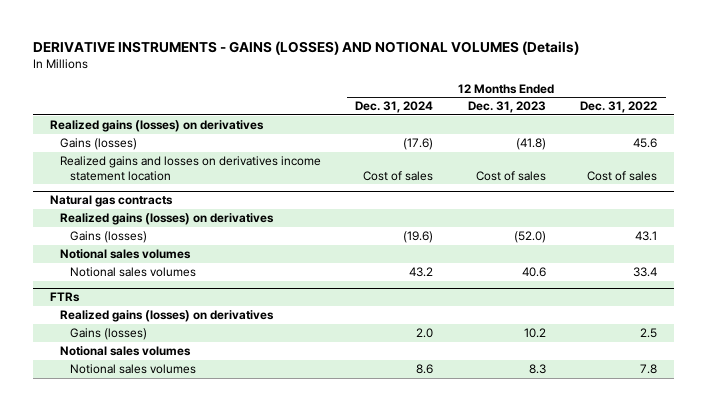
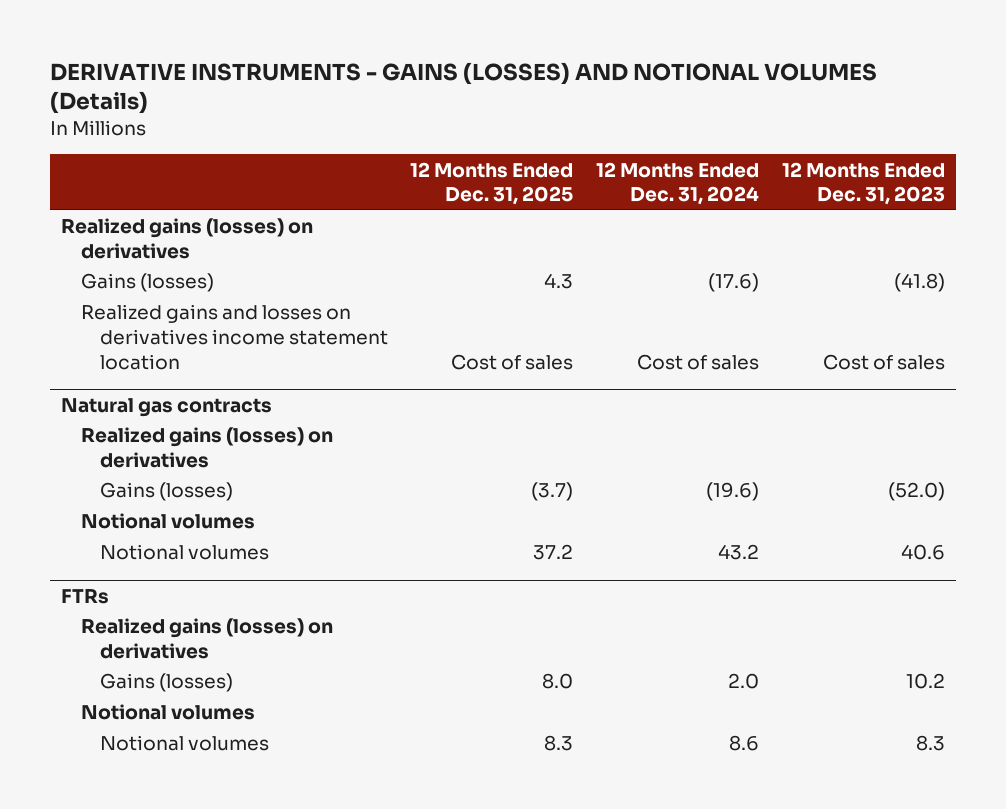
[580,101,658,114] Dec. 31, 2022 -> none
none -> [410,161,574,206] 12 Months Ended Dec. 31, 2025
[59,249,191,260] Notional sales volumes -> [80,513,255,530] Notional volumes
[69,267,196,278] Notional sales volumes -> [99,544,269,561] Notional volumes
[59,346,191,357] Notional sales volumes -> [80,704,255,721] Notional volumes
[69,364,196,375] Notional sales volumes -> [99,735,269,752] Notional volumes

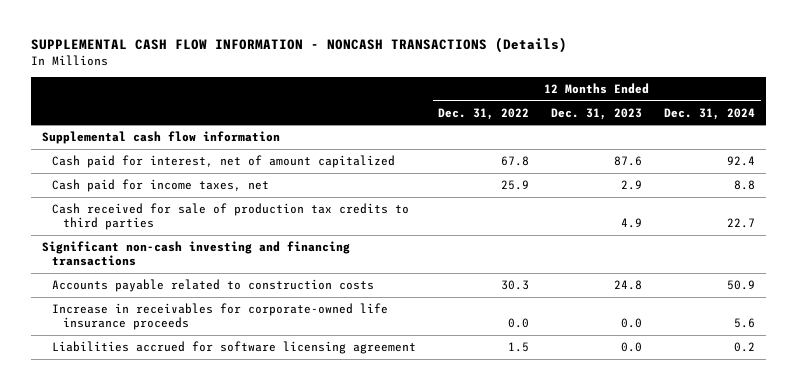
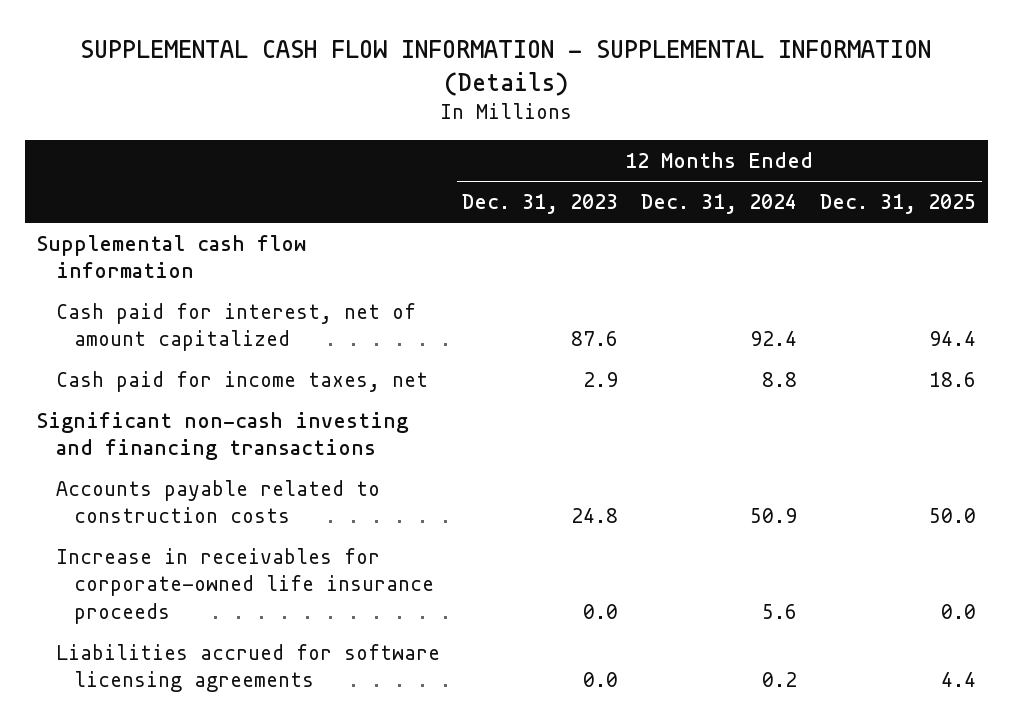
[30,37,567,54] SUPPLEMENTAL CASH FLOW INFORMATION - NONCASH TRANSACTIONS (Details) -> [80,39,932,96] SUPPLEMENTAL CASH FLOW INFORMATION - SUPPLEMENTAL INFORMATION (Details)
[438,107,530,120] Dec. 31, 2022 -> none
none -> [820,194,977,215] Dec. 31, 2025
[52,202,410,231] Cash received for sale of production tax credits to third parties -> none
[52,340,417,354] Liabilities accrued for software licensing agreement -> [55,643,440,693] Liabilities accrued for software licensing agreements

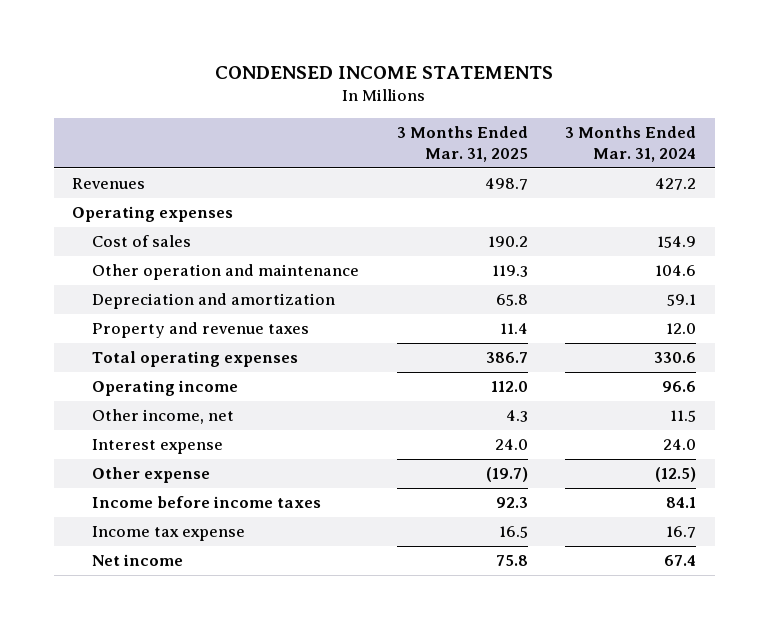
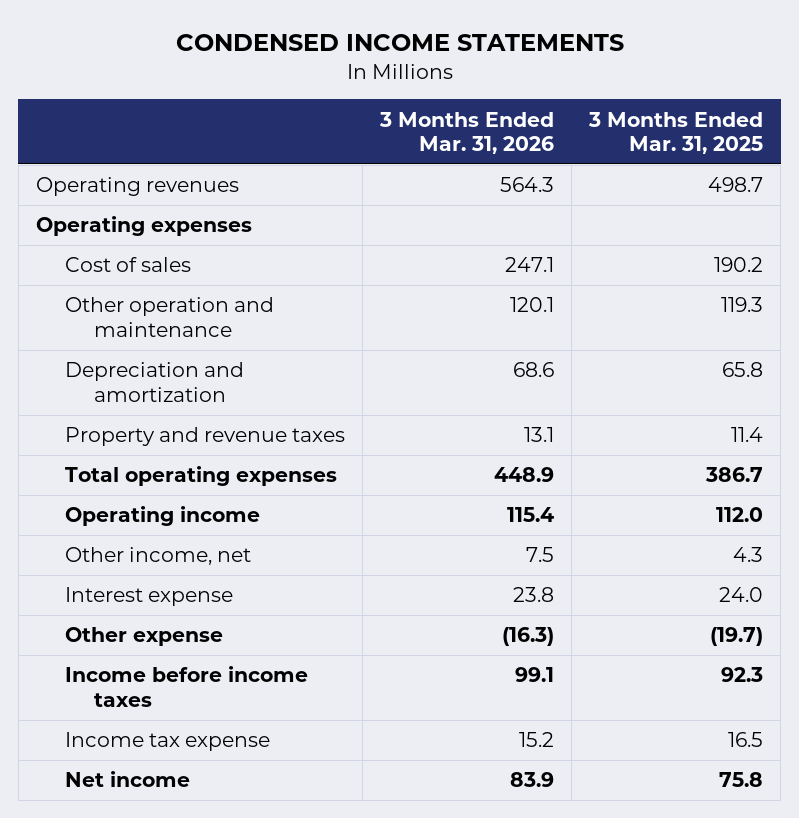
[565,126,697,162] 3 Months Ended Mar. 31, 2024 -> none
none -> [379,111,555,154] 3 Months Ended Mar. 31, 2026
[72,178,146,190] Revenues -> [35,177,239,197] Operating revenues

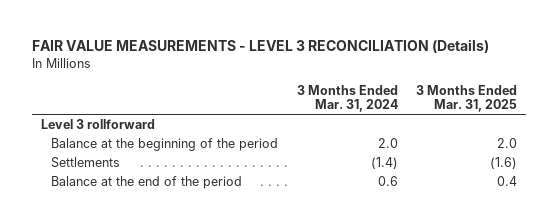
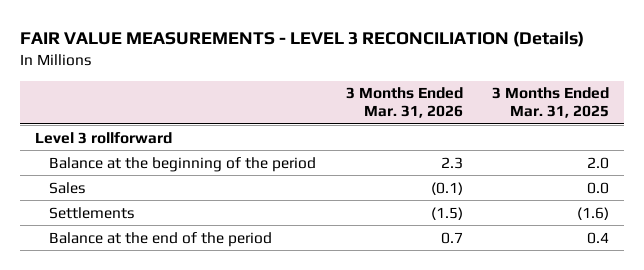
[296,84,398,113] 3 Months Ended Mar. 31, 2024 -> none
none -> [345,87,463,119] 3 Months Ended Mar. 31, 2026
none -> [49,181,86,194] Sales

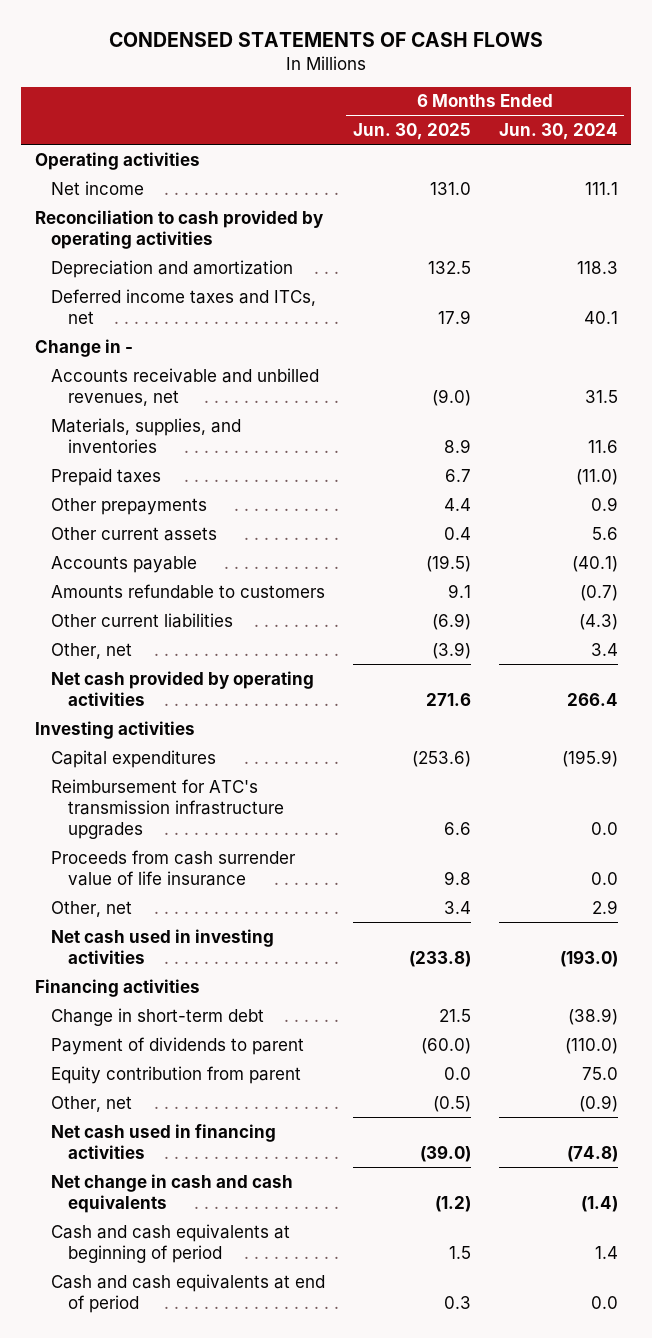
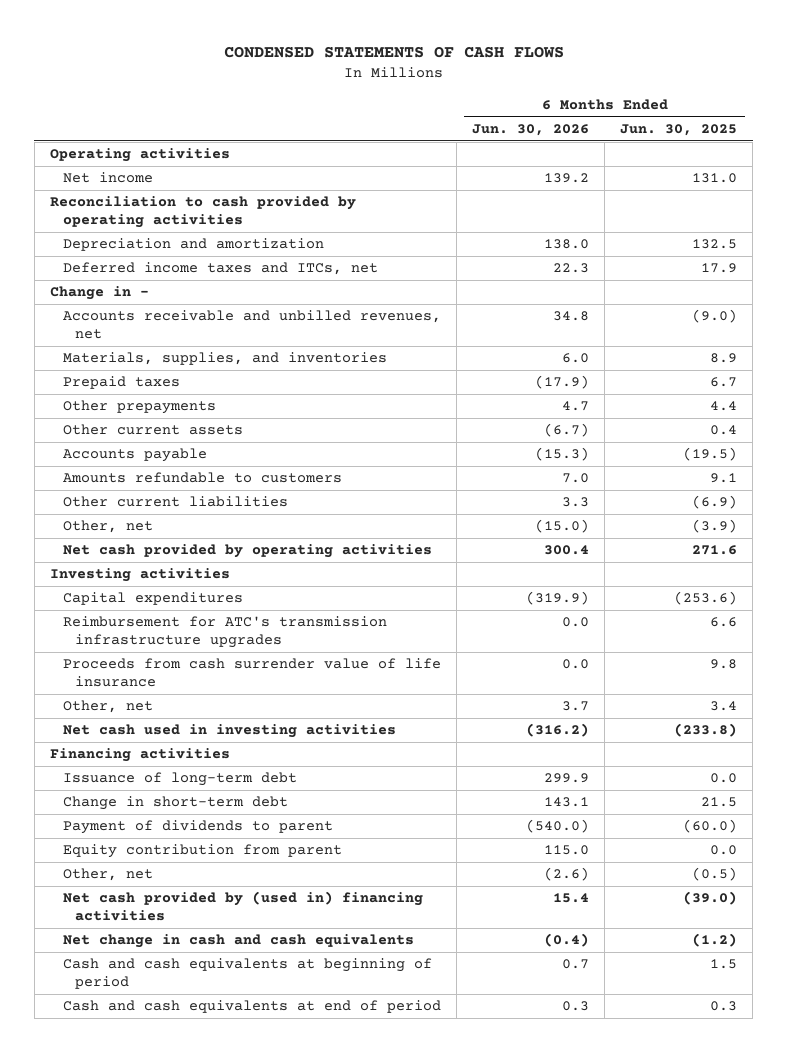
[498,123,618,141] Jun. 30, 2024 -> none
none -> [471,123,589,136] Jun. 30, 2026
none -> [62,772,297,787] Issuance of long-term debt
[51,1123,277,1159] Net cash used in financing activities -> [62,891,423,921] Net cash provided by (used in) financing activities

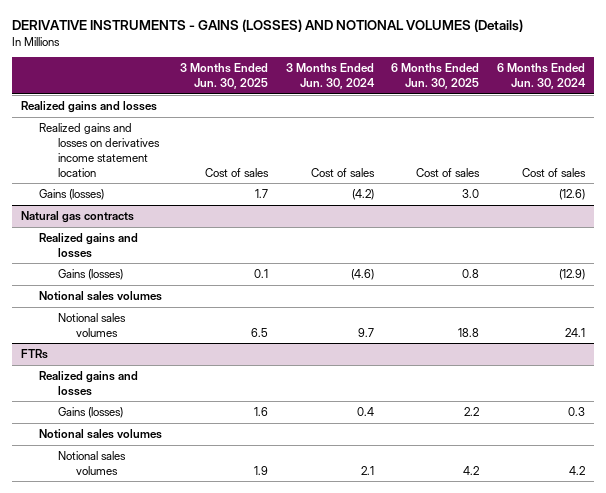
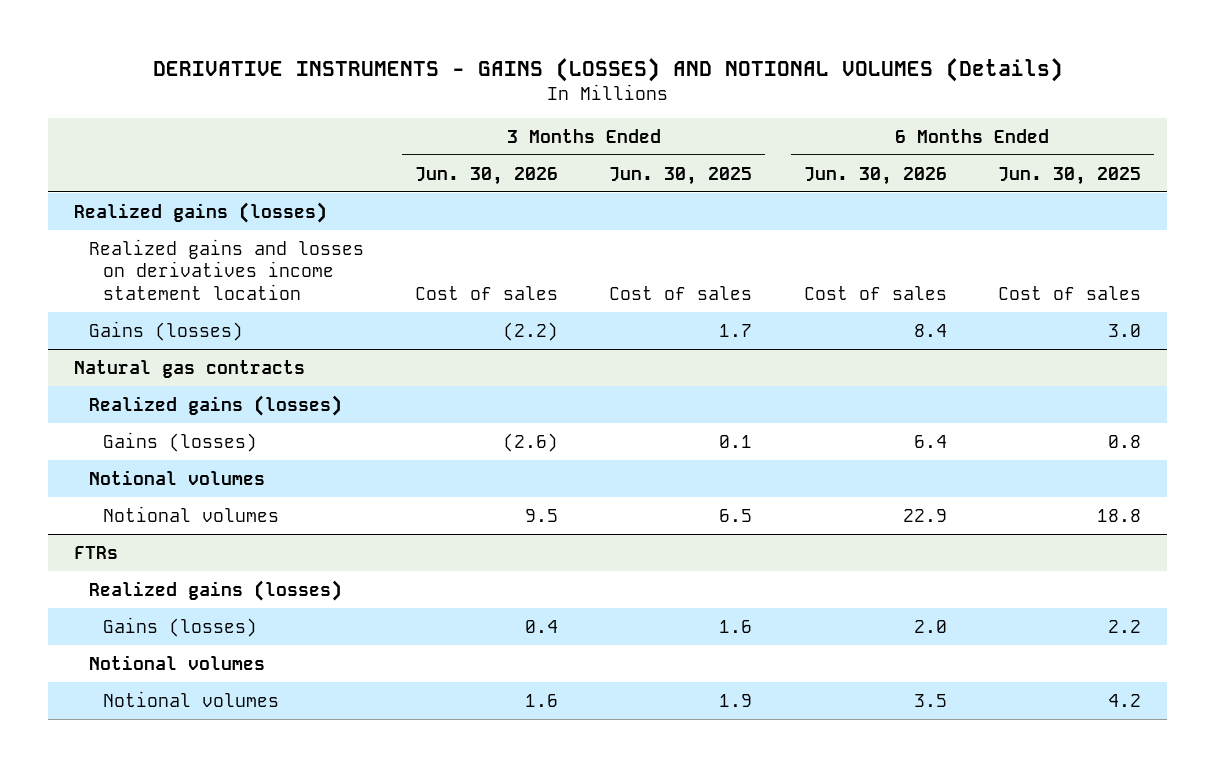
[285,63,375,90] 3 Months Ended Jun. 30, 2024 -> none
[497,63,587,90] 6 Months Ended Jun. 30, 2024 -> none
none -> [415,166,559,185] Jun. 30, 2026
none -> [803,166,947,185] Jun. 30, 2026
[20,101,157,114] Realized gains and losses -> [74,201,328,223] Realized gains (losses)
[39,233,139,258] Realized gains and losses -> [88,394,342,416] Realized gains (losses)
[39,291,163,302] Notional sales volumes -> [88,469,265,485] Notional volumes
[57,313,126,337] Notional sales volumes -> [103,505,280,522] Notional volumes
[39,371,139,396] Realized gains and losses -> [88,579,342,601] Realized gains (losses)
[39,429,163,440] Notional sales volumes -> [88,654,265,670] Notional volumes
[57,451,126,475] Notional sales volumes -> [103,690,280,707] Notional volumes

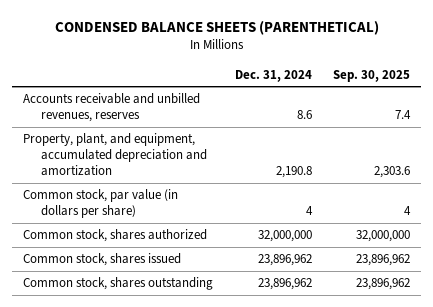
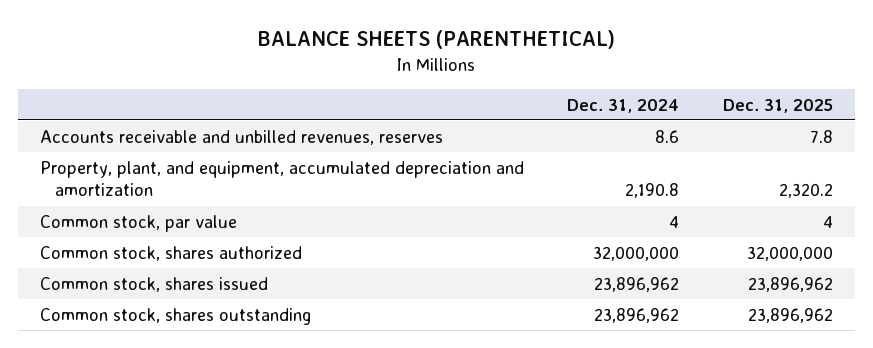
[54,21,379,36] CONDENSED BALANCE SHEETS (PARENTHETICAL) -> [258,30,616,50] BALANCE SHEETS (PARENTHETICAL)
[333,69,411,82] Sep. 30, 2025 -> none
none -> [722,98,833,113] Dec. 31, 2025
[22,189,178,219] Common stock, par value (in dollars per share) -> [39,214,237,232] Common stock, par value

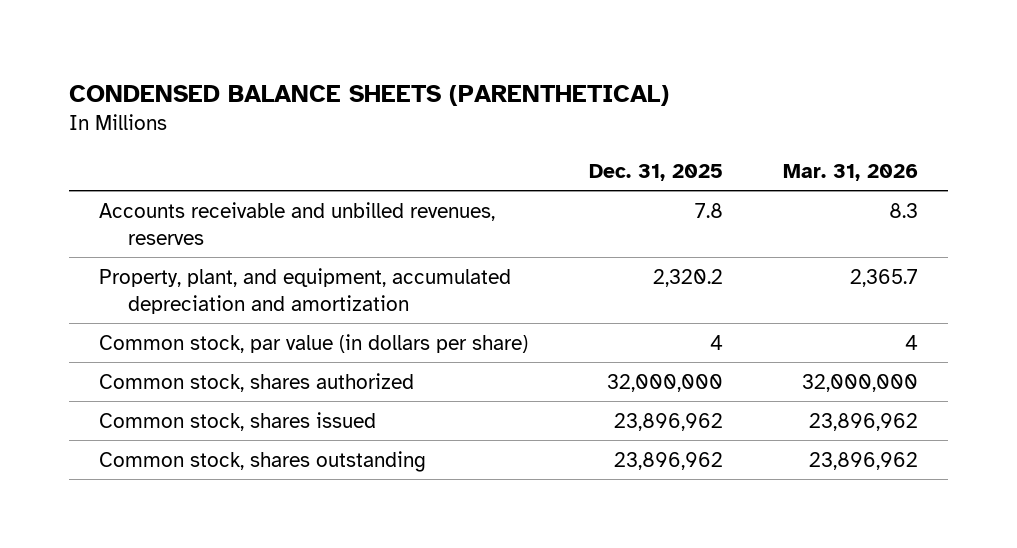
[258,30,616,50] BALANCE SHEETS (PARENTHETICAL) -> [68,84,669,106] CONDENSED BALANCE SHEETS (PARENTHETICAL)
[567,98,680,113] Dec. 31, 2024 -> none
none -> [783,164,919,182] Mar. 31, 2026
[39,214,237,232] Common stock, par value -> [99,333,529,353] Common stock, par value (in dollars per share)

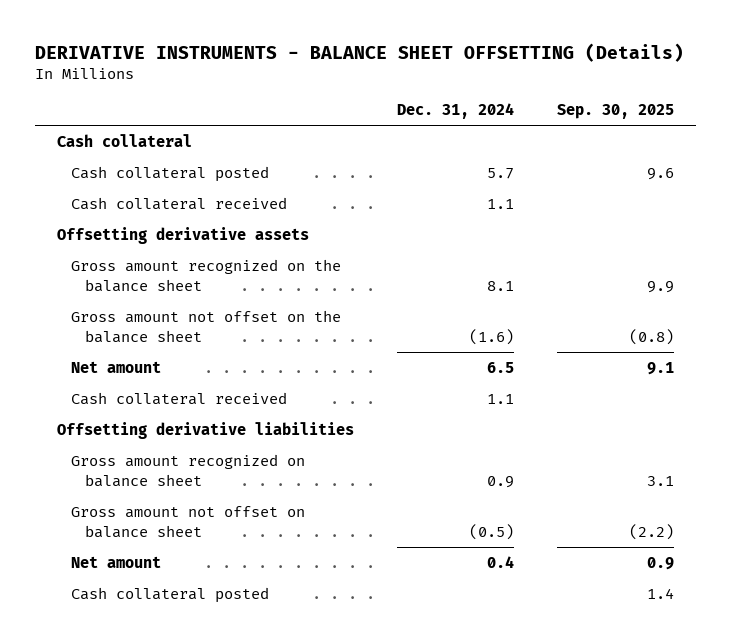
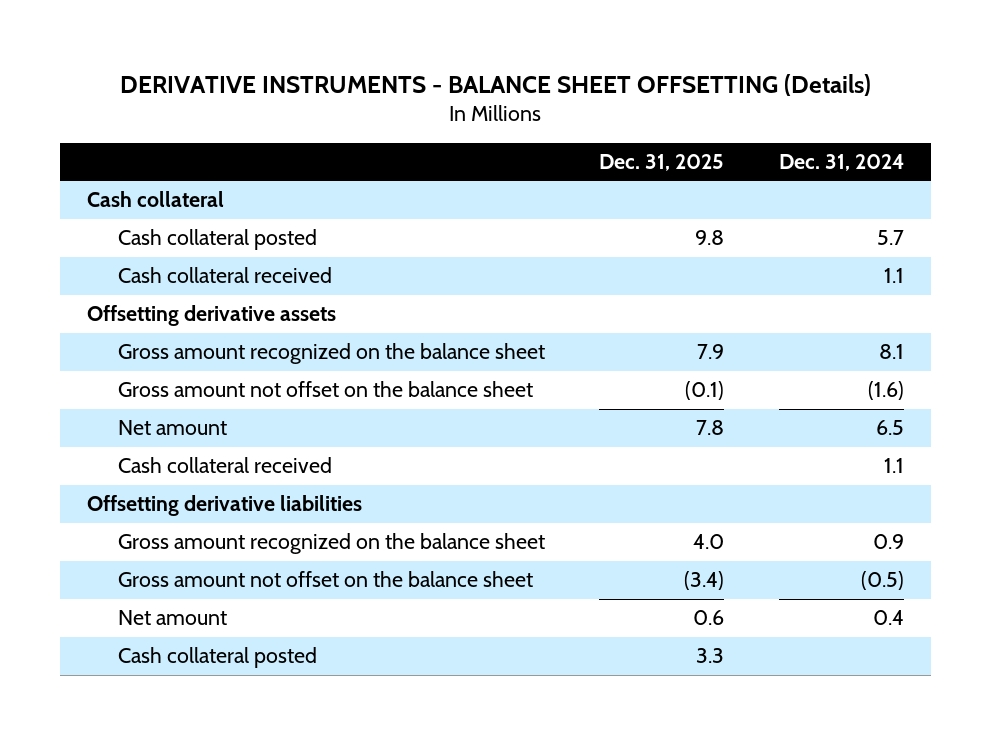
[557,104,675,120] Sep. 30, 2025 -> none
none -> [599,153,725,171] Dec. 31, 2025
[70,453,305,487] Gross amount recognized on balance sheet -> [117,533,545,555] Gross amount recognized on the balance sheet
[70,505,305,538] Gross amount not offset on balance sheet -> [117,571,533,588] Gross amount not offset on the balance sheet

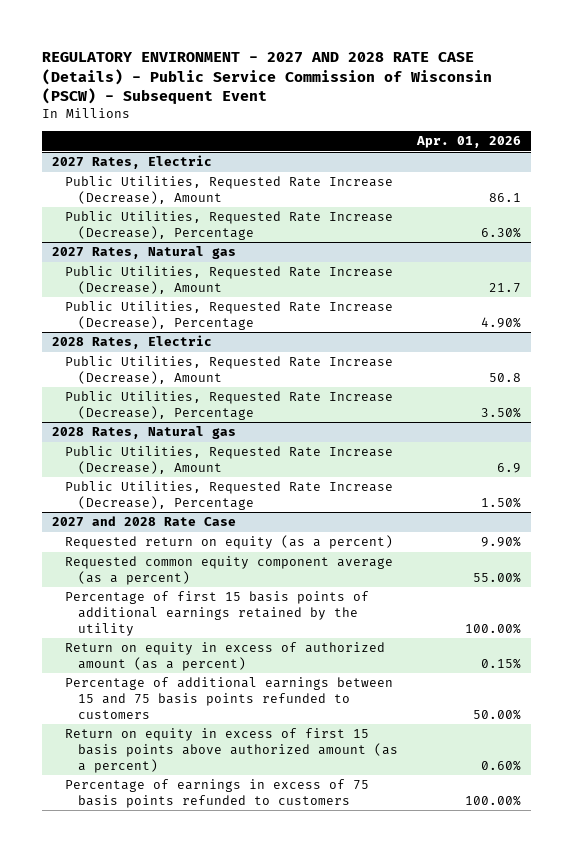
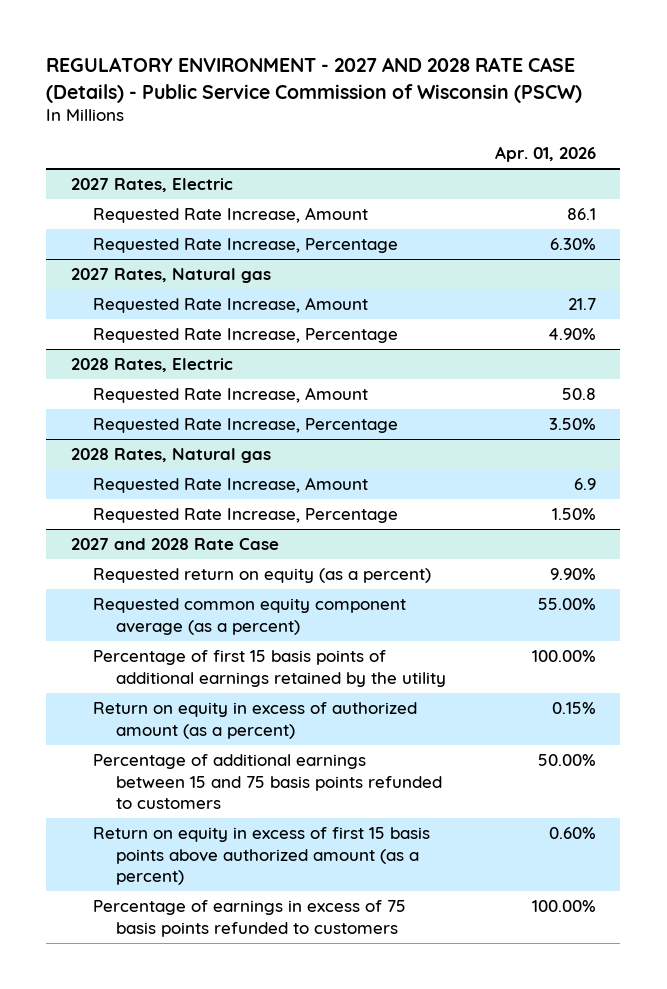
[42,51,493,105] REGULATORY ENVIRONMENT - 2027 AND 2028 RATE CASE (Details) - Public Service Commission of Wisconsin (PSCW) - Subsequent Event -> [46,57,583,103] REGULATORY ENVIRONMENT - 2027 AND 2028 RATE CASE (Details) - Public Service Commission of Wisconsin (PSCW)
[65,176,394,204] Public Utilities, Requested Rate Increase (Decrease), Amount -> [93,207,369,224] Requested Rate Increase, Amount
[65,211,394,240] Public Utilities, Requested Rate Increase (Decrease), Percentage -> [93,238,399,254] Requested Rate Increase, Percentage
[65,266,394,294] Public Utilities, Requested Rate Increase (Decrease), Amount -> [93,297,369,314] Requested Rate Increase, Amount
[65,301,394,330] Public Utilities, Requested Rate Increase (Decrease), Percentage -> [93,328,399,344] Requested Rate Increase, Percentage
[65,356,394,384] Public Utilities, Requested Rate Increase (Decrease), Amount -> [93,387,369,404] Requested Rate Increase, Amount
[65,391,394,420] Public Utilities, Requested Rate Increase (Decrease), Percentage -> [93,418,399,434] Requested Rate Increase, Percentage
[65,446,394,474] Public Utilities, Requested Rate Increase (Decrease), Amount -> [93,477,369,494] Requested Rate Increase, Amount
[65,481,394,510] Public Utilities, Requested Rate Increase (Decrease), Percentage -> [93,508,399,524] Requested Rate Increase, Percentage

